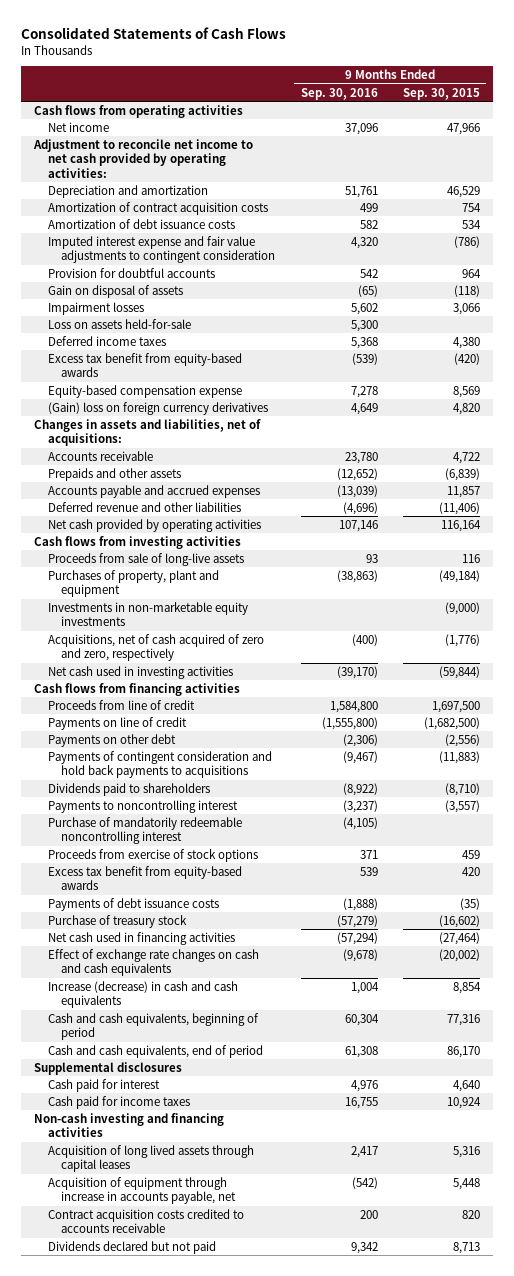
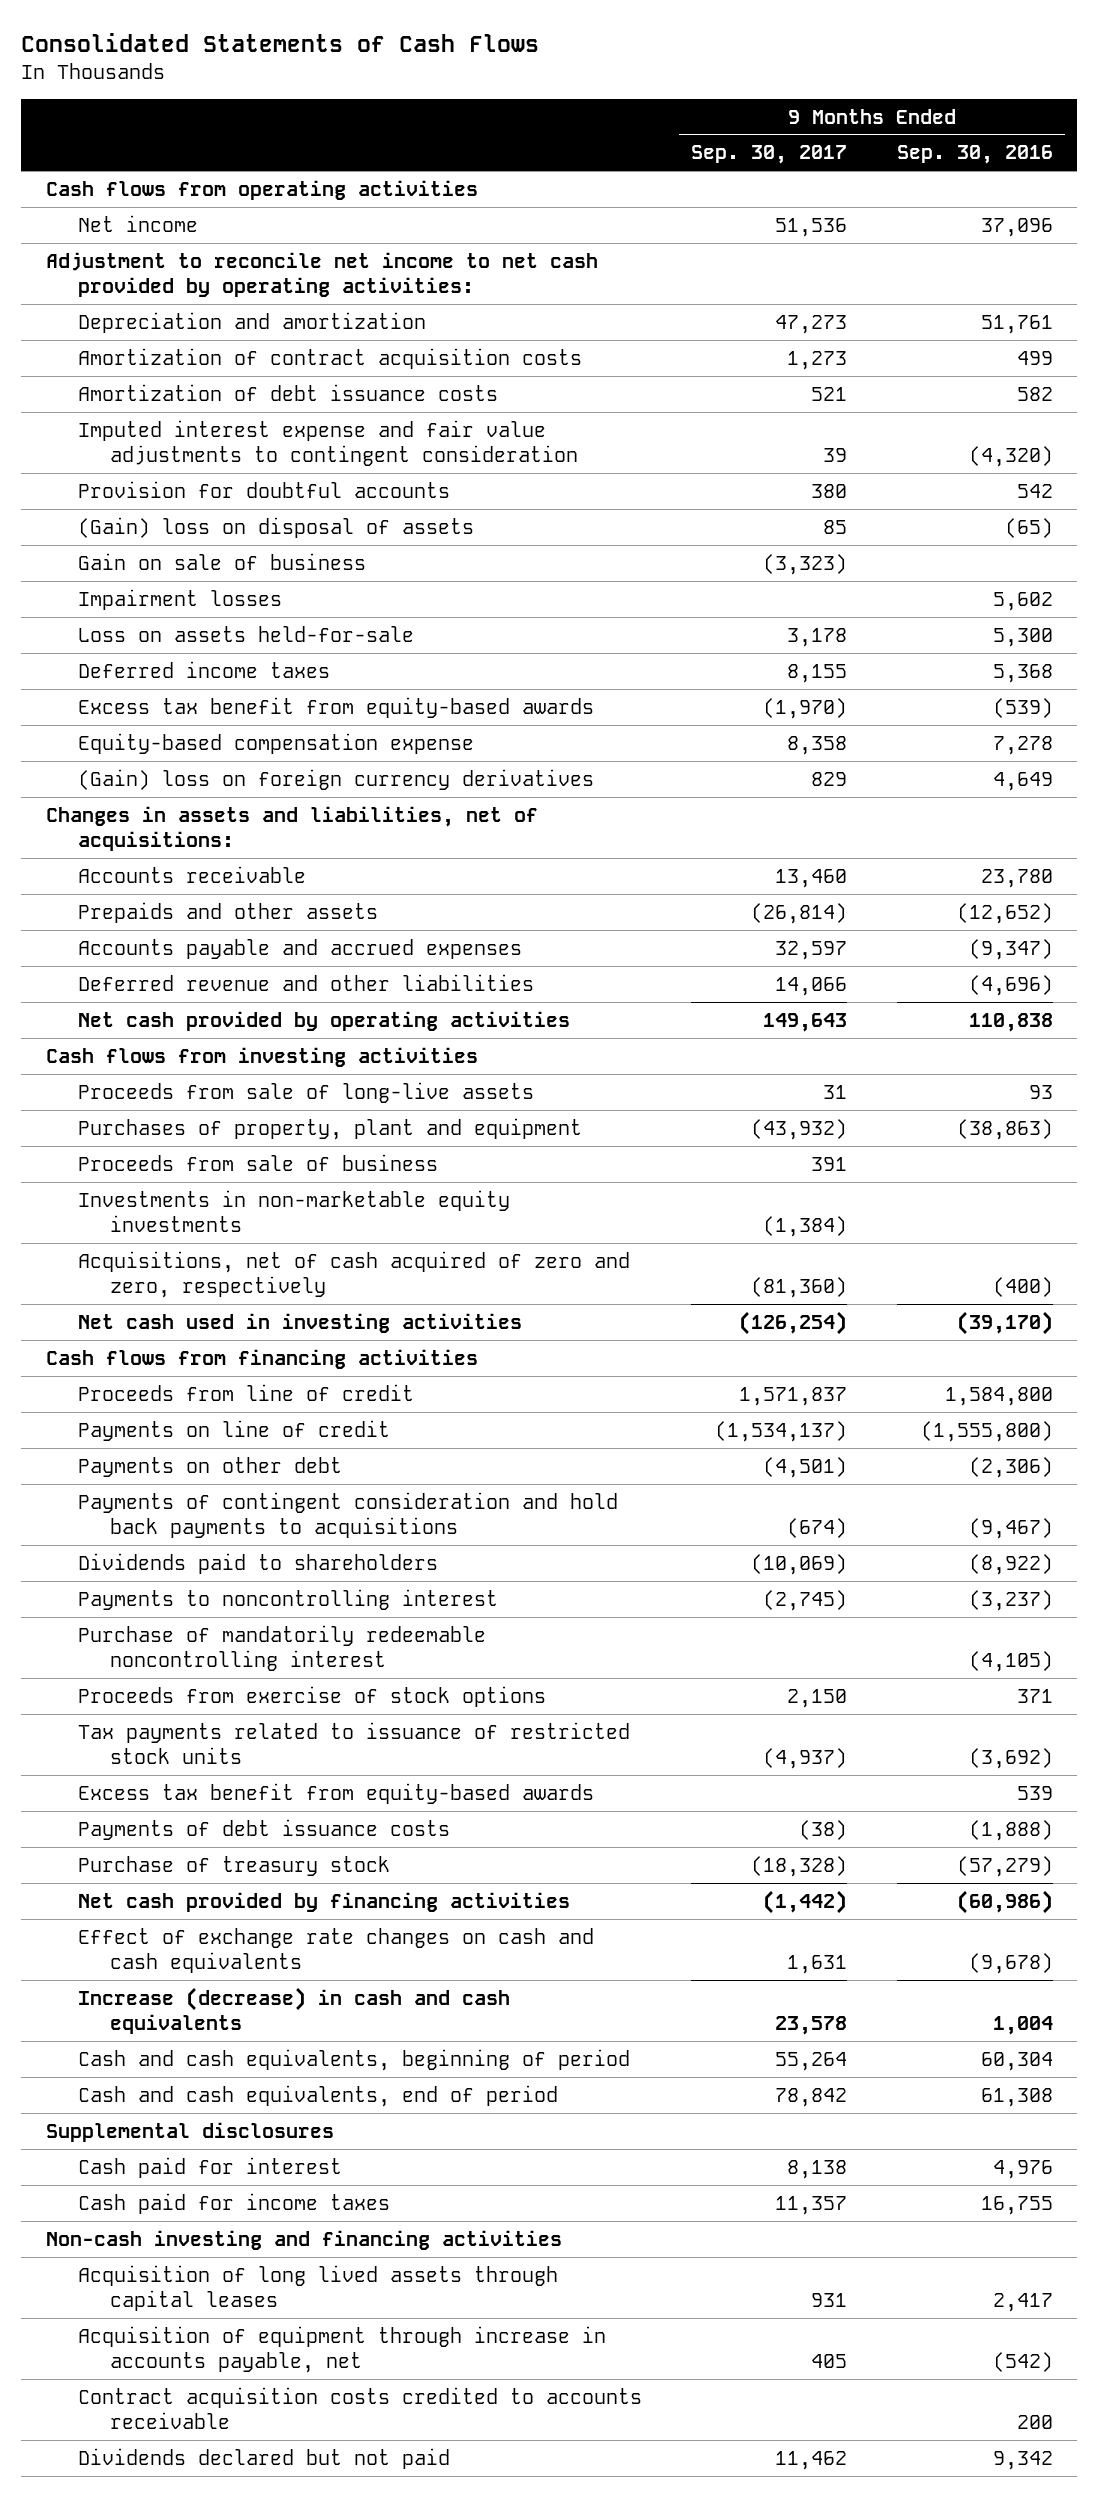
[403,87,481,100] Sep. 30, 2015 -> none
none -> [691,145,848,165] Sep. 30, 2017
[350,236,378,249] 4,320 -> [968,446,1053,468] (4,320)
[47,284,183,298] Gain on disposal of assets -> [77,516,474,538] (Gain) loss on disposal of assets
none -> [77,552,366,570] Gain on sale of business
[336,484,378,498] (13,039) -> [968,938,1053,960] (9,347)
[338,519,378,532] 107,146 -> [968,1012,1053,1032] 110,838
none -> [77,1153,438,1171] Proceeds from sale of business
none -> [77,1721,630,1765] Tax payments related to issuance of restricted stock units
[47,931,235,945] Net cash used in financing activities -> [77,1891,570,1912] Net cash provided by financing activities
[336,931,378,945] (57,294) -> [956,1889,1053,1914] (60,986)

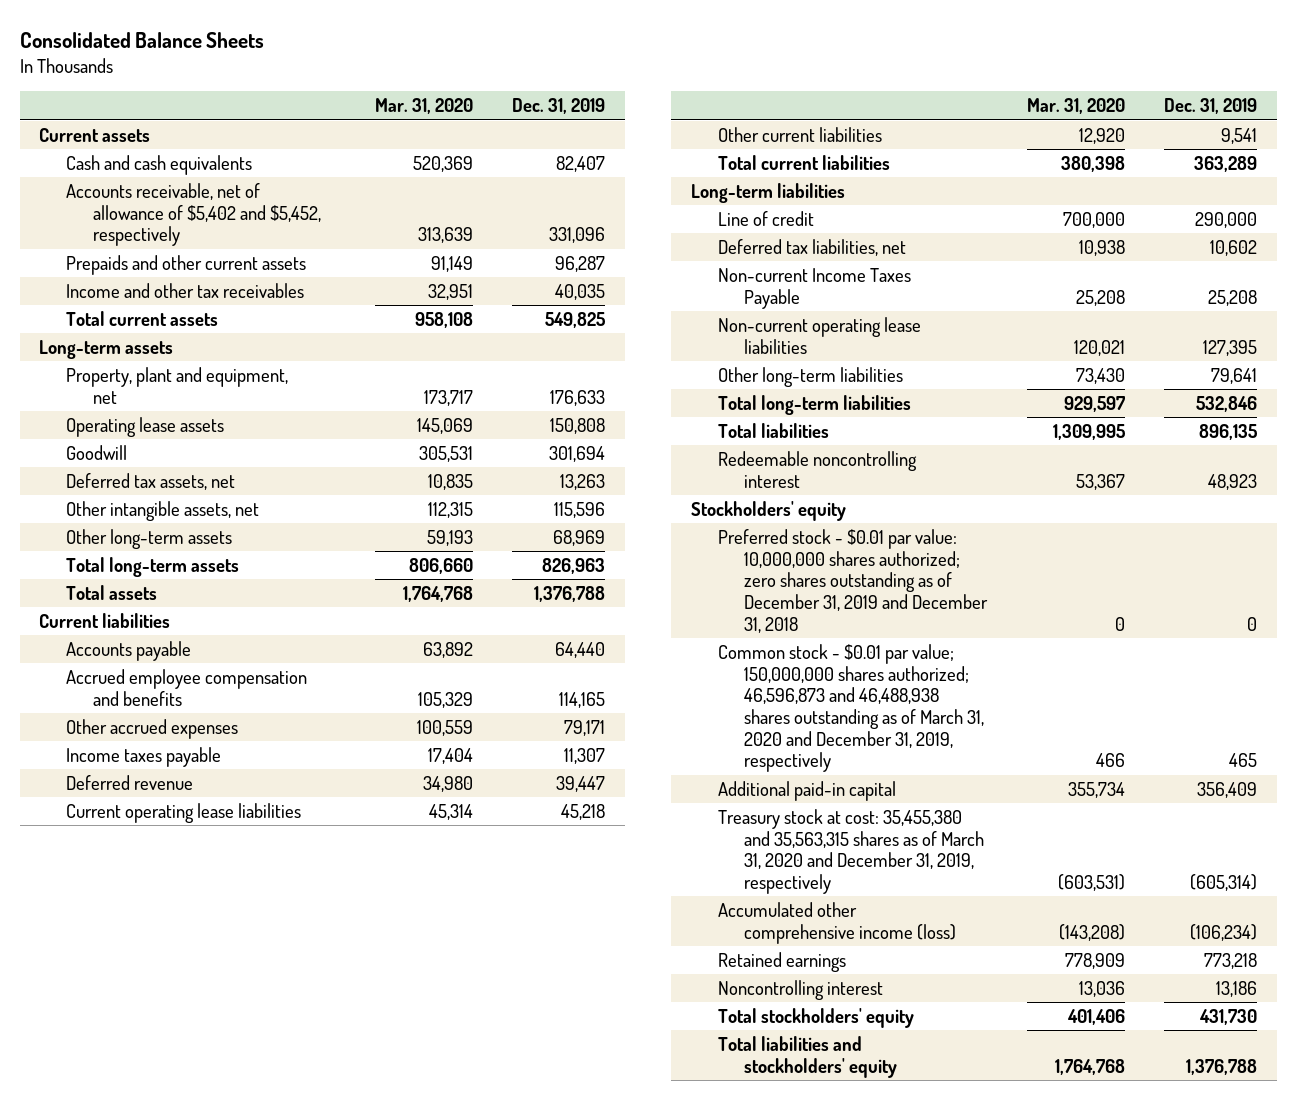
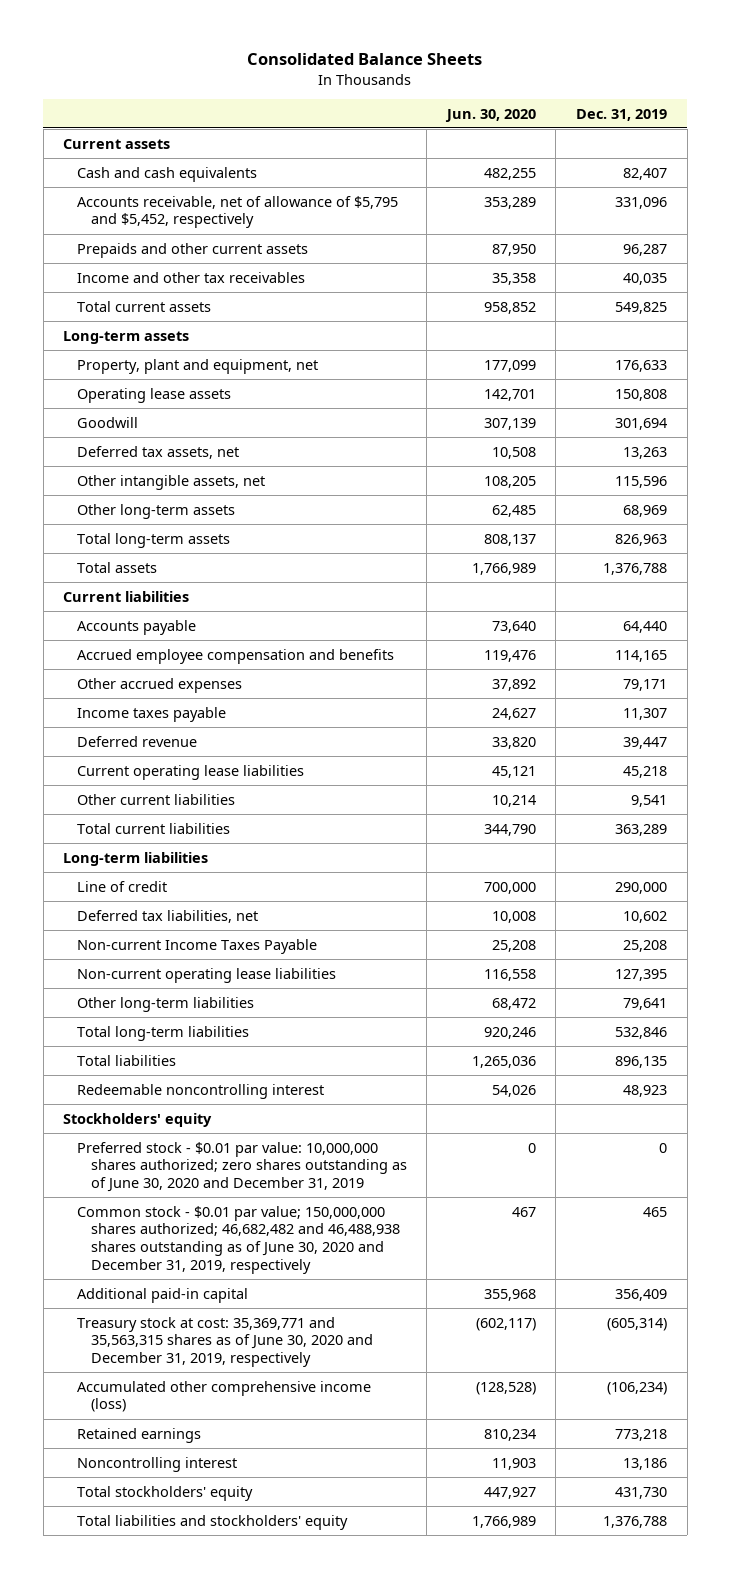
[375,98,474,115] Mar. 31, 2020 -> none
none -> [444,108,536,122] Jun. 30, 2020
[66,182,321,247] Accounts receivable, net of allowance of $5,402 and $5,452, respectively -> [76,195,398,229] Accounts receivable, net of allowance of $5,795 and $5,452, respectively
[717,528,989,633] Preferred stock - $0.01 par value: 10,000,000 shares authorized; zero shares outstanding as of December 31, 2019 and December 31, 2018 -> [76,1141,407,1193] Preferred stock - $0.01 par value: 10,000,000 shares authorized; zero shares outstanding as of June 30, 2020 and December 31, 2019
[717,643,985,773] Common stock - $0.01 par value; 150,000,000 shares authorized; 46,596,873 and 46,488,938 shares outstanding as of March 31, 2020 and December 31, 2019, respectively -> [76,1205,400,1274] Common stock - $0.01 par value; 150,000,000 shares authorized; 46,682,482 and 46,488,938 shares outstanding as of June 30, 2020 and December 31, 2019, respectively
[717,808,985,894] Treasury stock at cost: 35,455,380 and 35,563,315 shares as of March 31, 2020 and December 31, 2019, respectively -> [76,1316,373,1368] Treasury stock at cost: 35,369,771 and 35,563,315 shares as of June 30, 2020 and December 31, 2019, respectively

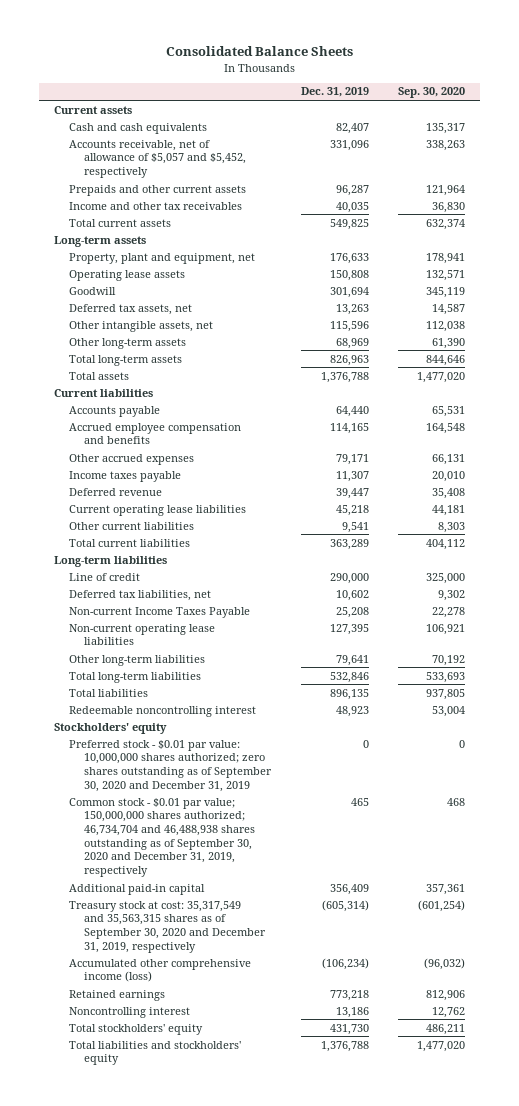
[444,108,536,122] Jun. 30, 2020 -> none
none -> [398,87,466,99] Sep. 30, 2020
[76,195,398,229] Accounts receivable, net of allowance of $5,795 and $5,452, respectively -> [69,139,247,179] Accounts receivable, net of allowance of $5,057 and $5,452, respectively
[76,1141,407,1193] Preferred stock - $0.01 par value: 10,000,000 shares authorized; zero shares outstanding as of June 30, 2020 and December 31, 2019 -> [69,739,273,792] Preferred stock - $0.01 par value: 10,000,000 shares authorized; zero shares outstanding as of September 30, 2020 and December 31, 2019
[76,1205,400,1274] Common stock - $0.01 par value; 150,000,000 shares authorized; 46,682,482 and 46,488,938 shares outstanding as of June 30, 2020 and December 31, 2019, respectively -> [69,797,256,878] Common stock - $0.01 par value; 150,000,000 shares authorized; 46,734,704 and 46,488,938 shares outstanding as of September 30, 2020 and December 31, 2019, respectively
[76,1316,373,1368] Treasury stock at cost: 35,369,771 and 35,563,315 shares as of June 30, 2020 and December 31, 2019, respectively -> [69,900,267,953] Treasury stock at cost: 35,317,549 and 35,563,315 shares as of September 30, 2020 and December 31, 2019, respectively

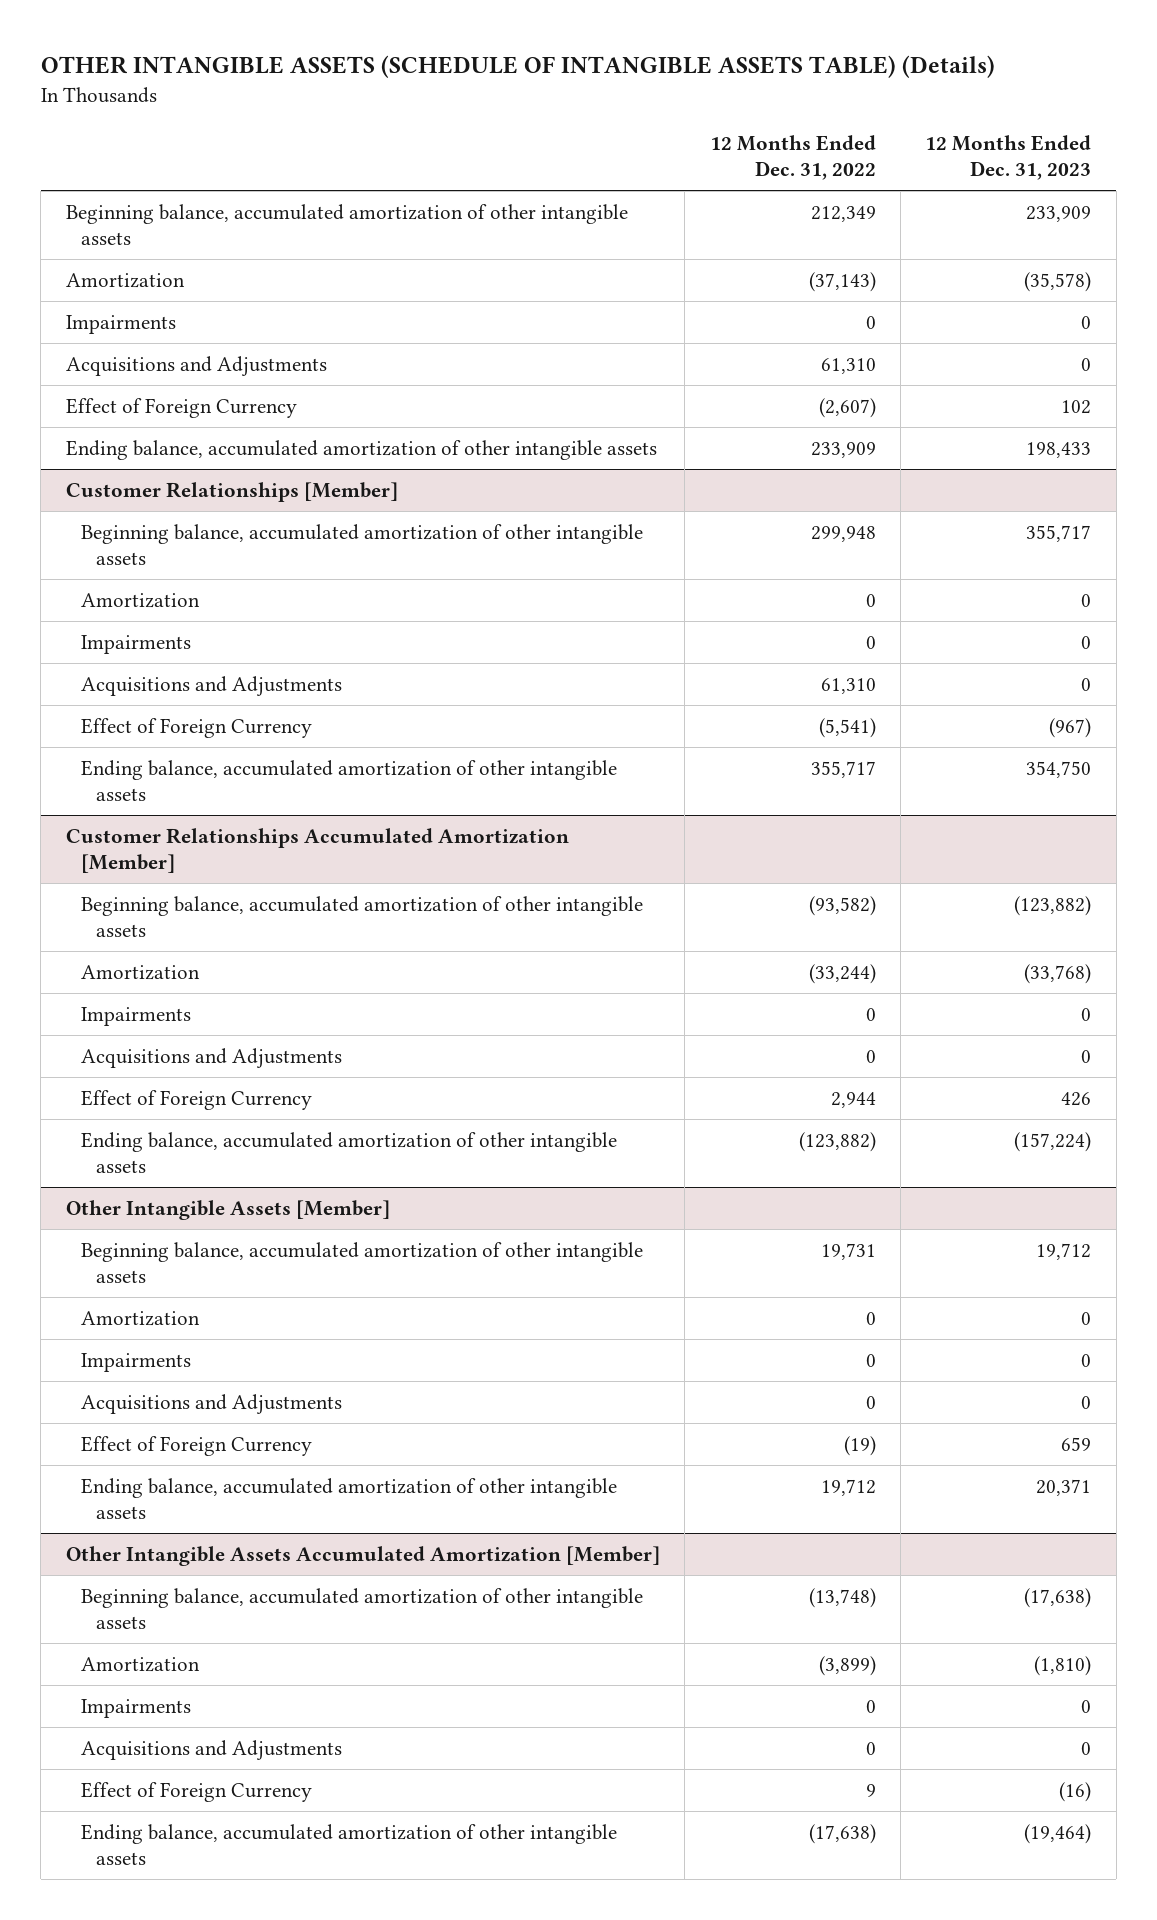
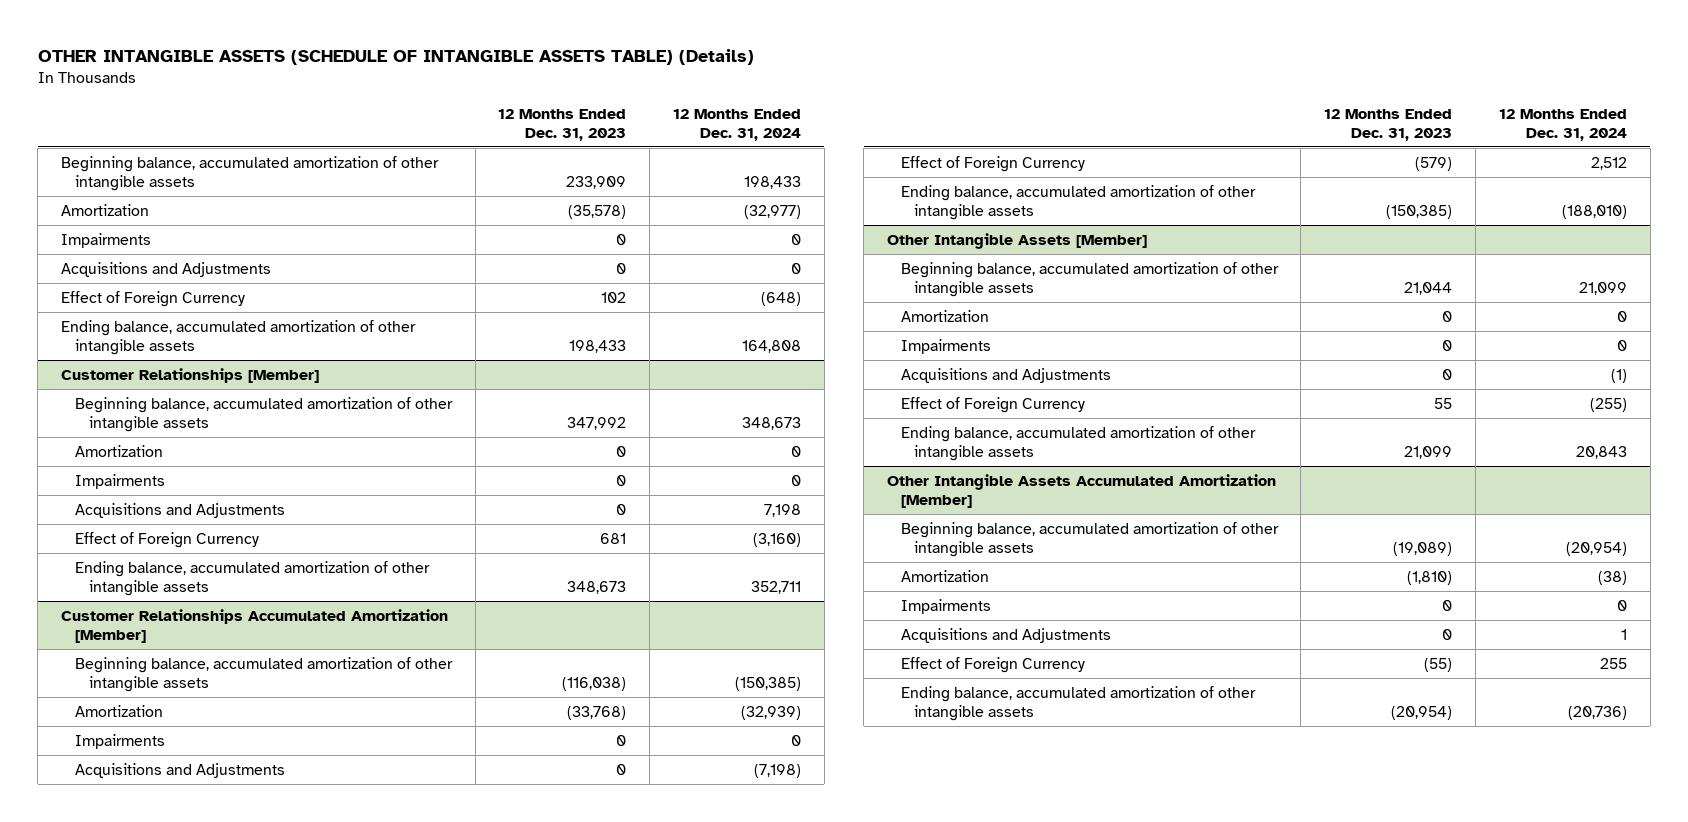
[709,135,876,181] 12 Months Ended Dec. 31, 2022 -> none
none -> [673,108,802,141] 12 Months Ended Dec. 31, 2024
[1026,524,1092,542] 355,717 -> [567,416,627,430] 347,992
[1049,717,1092,738] (967) -> [600,532,627,544] 681
[1026,760,1092,778] 354,750 -> [567,580,627,594] 348,673
[1014,895,1092,916] (123,882) -> [562,676,627,691] (116,038)
[1061,1091,1092,1106] 426 -> [1415,156,1453,171] (579)
[1014,1131,1092,1152] (157,224) -> [1386,204,1453,219] (150,385)
[1036,1242,1092,1260] 19,712 -> [1404,281,1453,295] 21,044
[1061,1436,1092,1451] 659 -> [1434,397,1453,409] 55
[1036,1478,1092,1496] 20,371 -> [1404,445,1453,459] 21,099
[1024,1587,1092,1608] (17,638) -> [1393,541,1453,556] (19,089)
[1059,1781,1092,1802] (16) -> [1424,657,1453,672] (55)
[1024,1823,1092,1844] (19,464) -> [1391,705,1453,720] (20,954)

